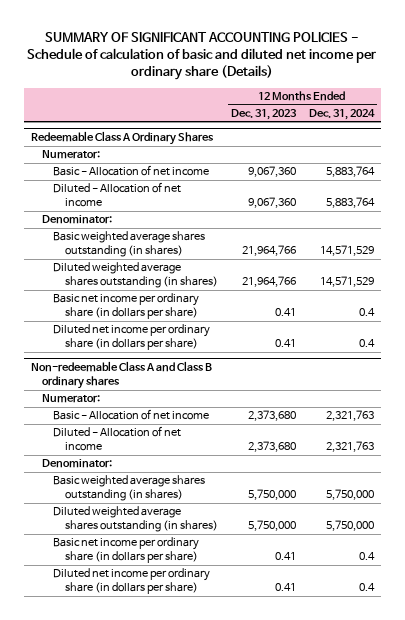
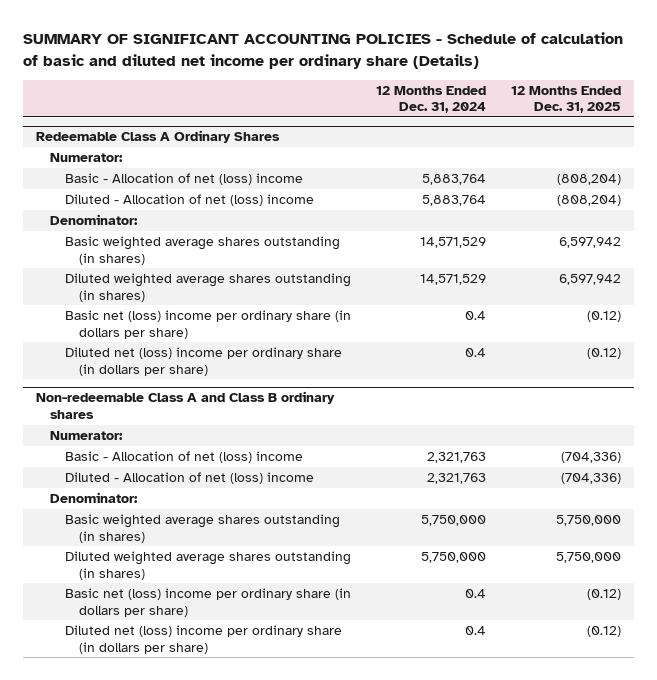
[230,108,297,120] Dec. 31, 2023 -> none
none -> [511,85,622,114] 12 Months Ended Dec. 31, 2025
[53,165,210,177] Basic - Allocation of net income -> [64,172,303,185] Basic - Allocation of net (loss) income
[53,182,182,208] Diluted - Allocation of net income -> [64,193,314,206] Diluted - Allocation of net (loss) income
[53,293,200,320] Basic net income per ordinary share (in dollars per share) -> [64,309,351,339] Basic net (loss) income per ordinary share (in dollars per share)
[53,324,211,351] Diluted net income per ordinary share (in dollars per share) -> [64,346,342,376] Diluted net (loss) income per ordinary share (in dollars per share)
[53,409,210,421] Basic - Allocation of net income -> [64,450,303,463] Basic - Allocation of net (loss) income
[53,426,182,452] Diluted - Allocation of net income -> [64,471,314,484] Diluted - Allocation of net (loss) income
[53,537,200,564] Basic net income per ordinary share (in dollars per share) -> [64,587,351,617] Basic net (loss) income per ordinary share (in dollars per share)
[53,568,211,595] Diluted net income per ordinary share (in dollars per share) -> [64,624,342,654] Diluted net (loss) income per ordinary share (in dollars per share)

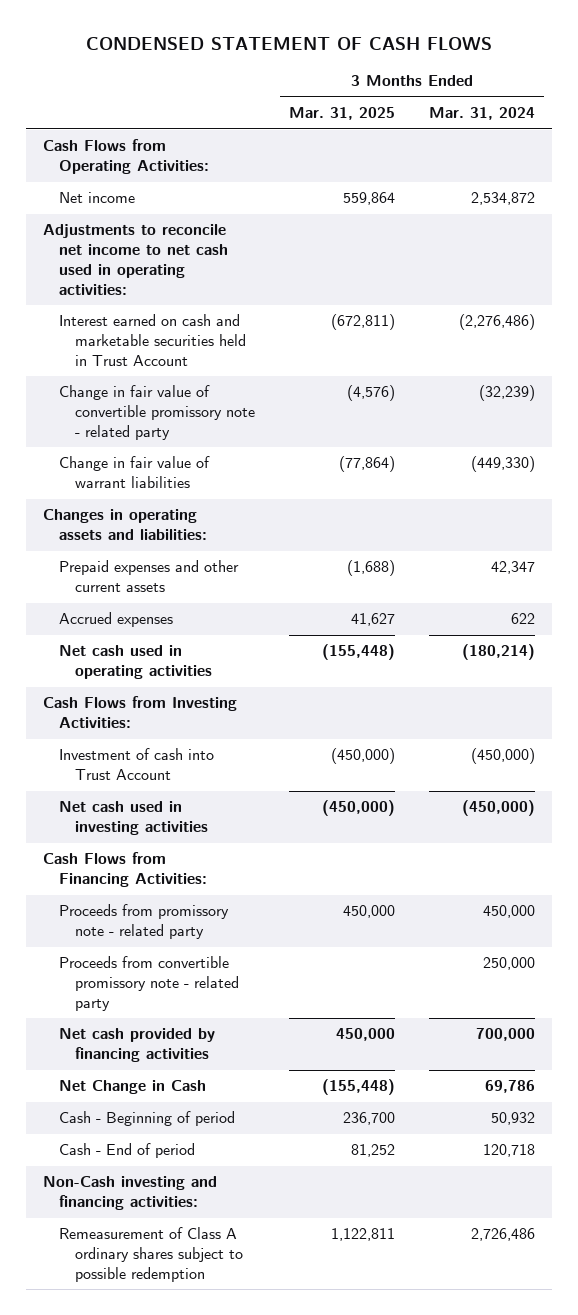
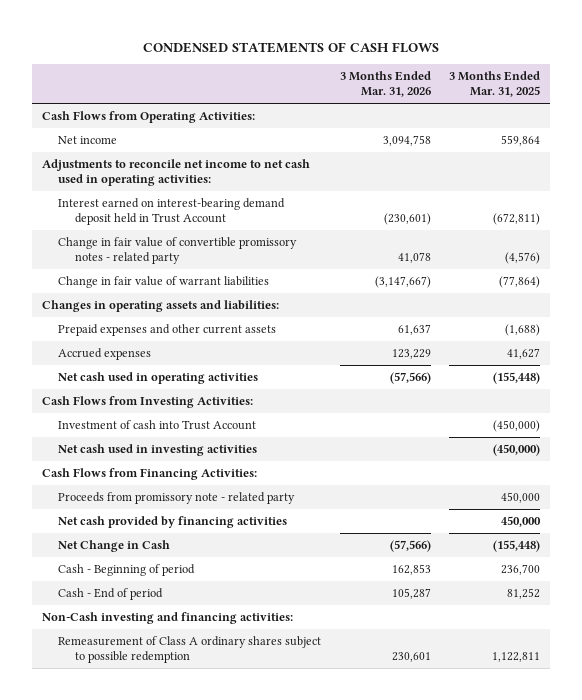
[86,36,493,50] CONDENSED STATEMENT OF CASH FLOWS -> [143,41,440,53] CONDENSED STATEMENTS OF CASH FLOWS
[429,107,536,121] Mar. 31, 2024 -> none
none -> [339,71,431,98] 3 Months Ended Mar. 31, 2026
[58,314,246,366] Interest earned on cash and marketable securities held in Trust Account -> [58,198,286,226] Interest earned on interest-bearing demand deposit held in Trust Account
[58,385,255,440] Change in fair value of convertible promissory note - related party -> [58,237,298,265] Change in fair value of convertible promissory notes - related party
[58,956,239,1011] Proceeds from convertible promissory note - related party -> none

